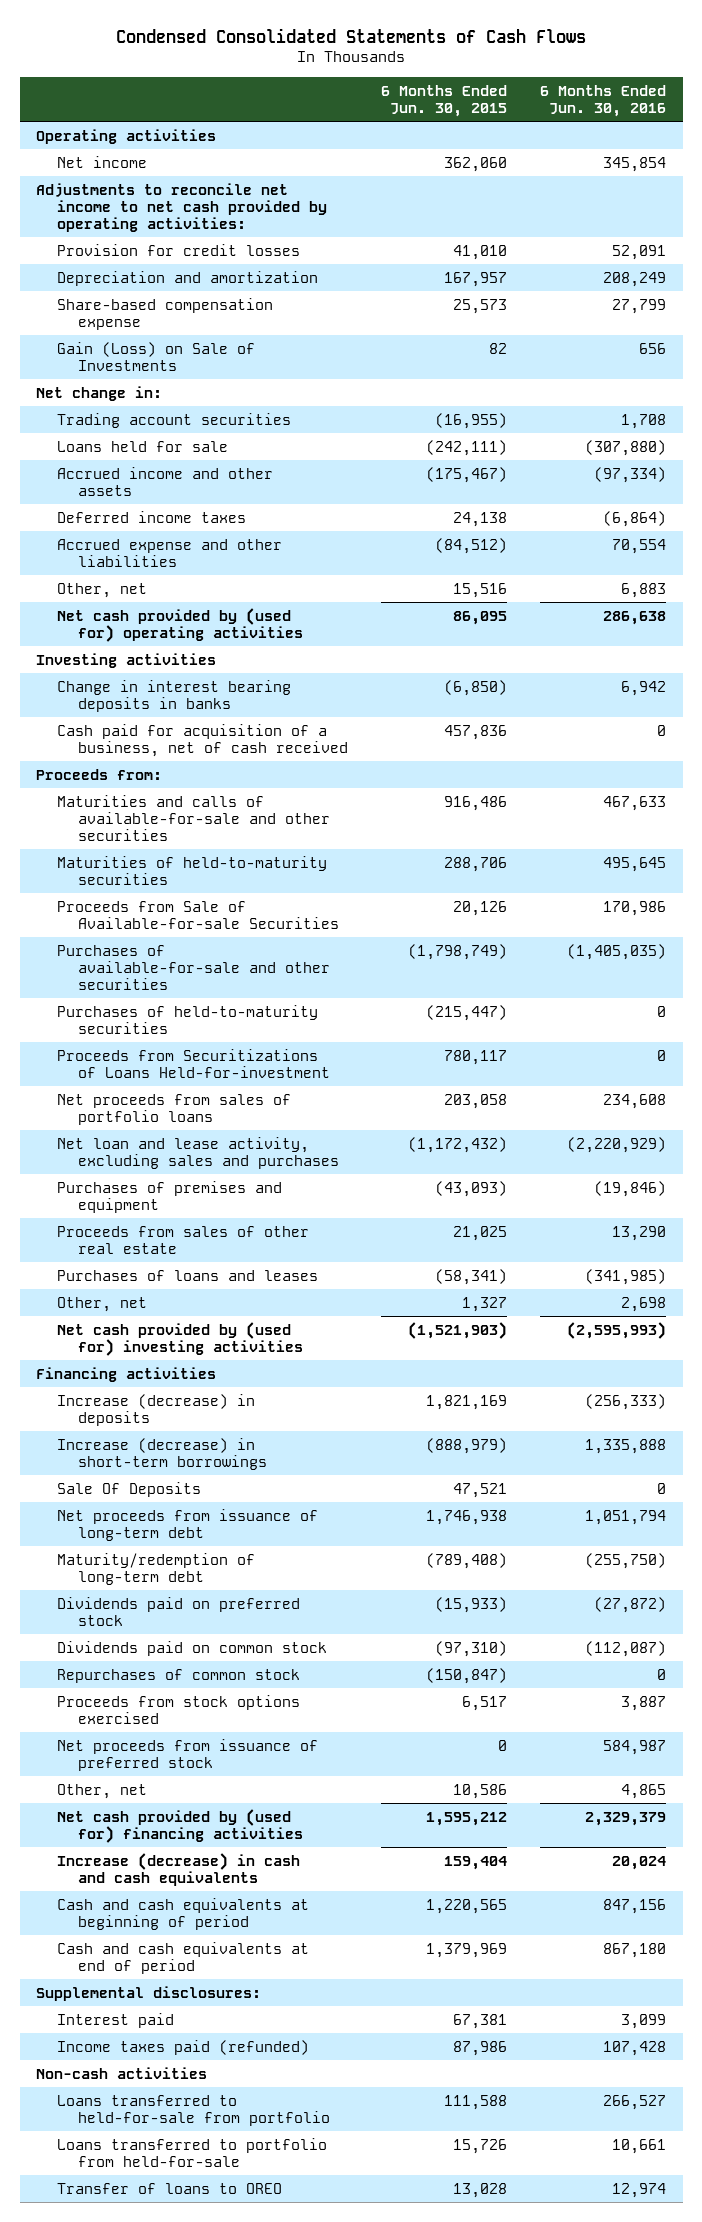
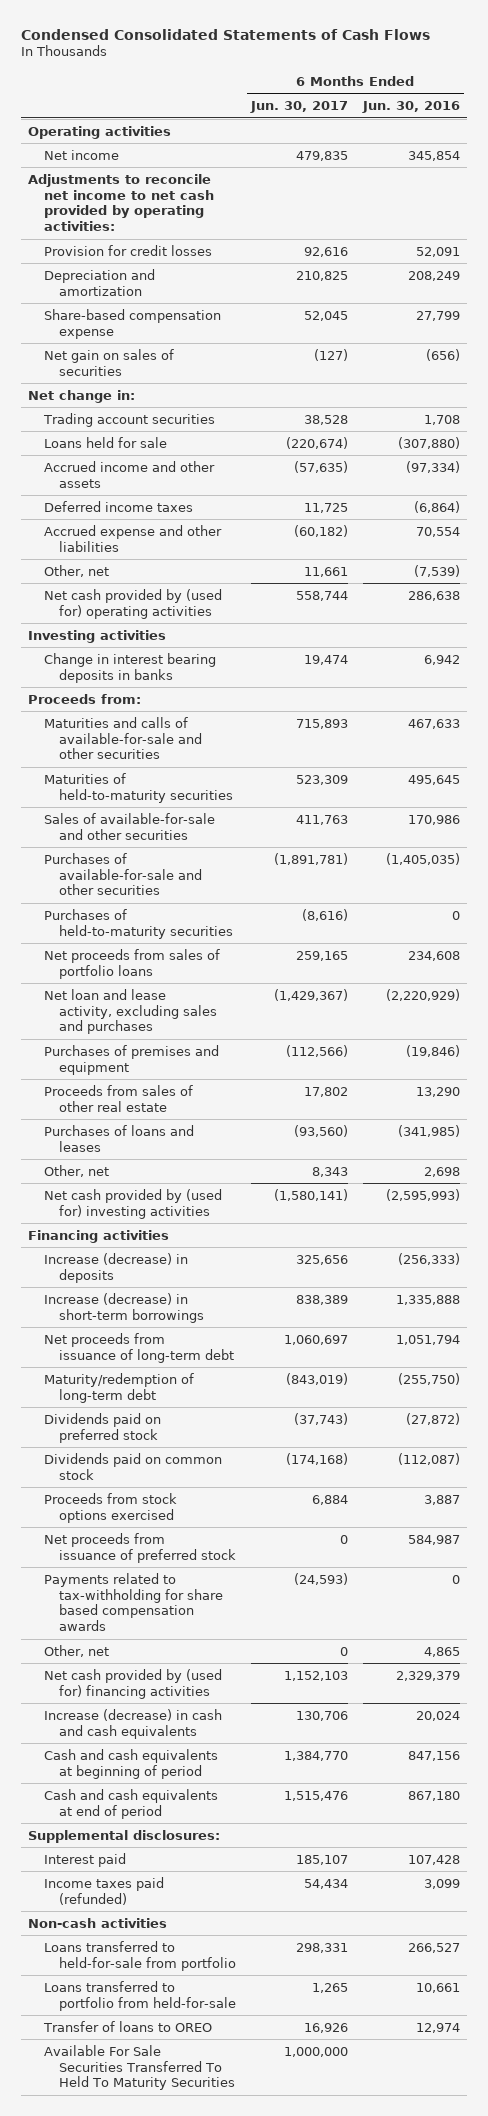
[381,84,508,117] 6 Months Ended Jun. 30, 2015 -> none
none -> [249,101,348,114] Jun. 30, 2017
[57,341,256,371] Gain (Loss) on Sale of Investments -> [43,348,174,376] Net gain on sales of securities
[639,342,667,354] 656 -> [425,348,460,361] (656)
[621,582,667,598] 6,883 -> [413,564,460,577] (7,539)
[57,723,349,757] Cash paid for acquisition of a business, net of cash received -> none
[57,900,340,929] Proceeds from Sale of Available-for-sale Securities -> [43,812,215,840] Sales of available-for-sale and other securities
[57,1048,331,1078] Proceeds from Securitizations of Loans Held-for-investment -> none
[57,1481,202,1497] Sale Of Deposits -> none
[57,1668,301,1683] Repurchases of common stock -> none
none -> [43,1572,223,1632] Payments related to tax-withholding for share based compensation awards
[621,2013,667,2029] 3,099 -> [407,1854,460,1865] 107,428
[603,2040,667,2056] 107,428 -> [423,1878,460,1889] 3,099
none -> [43,2044,235,2091] Available For Sale Securities Transferred To Held To Maturity Securities

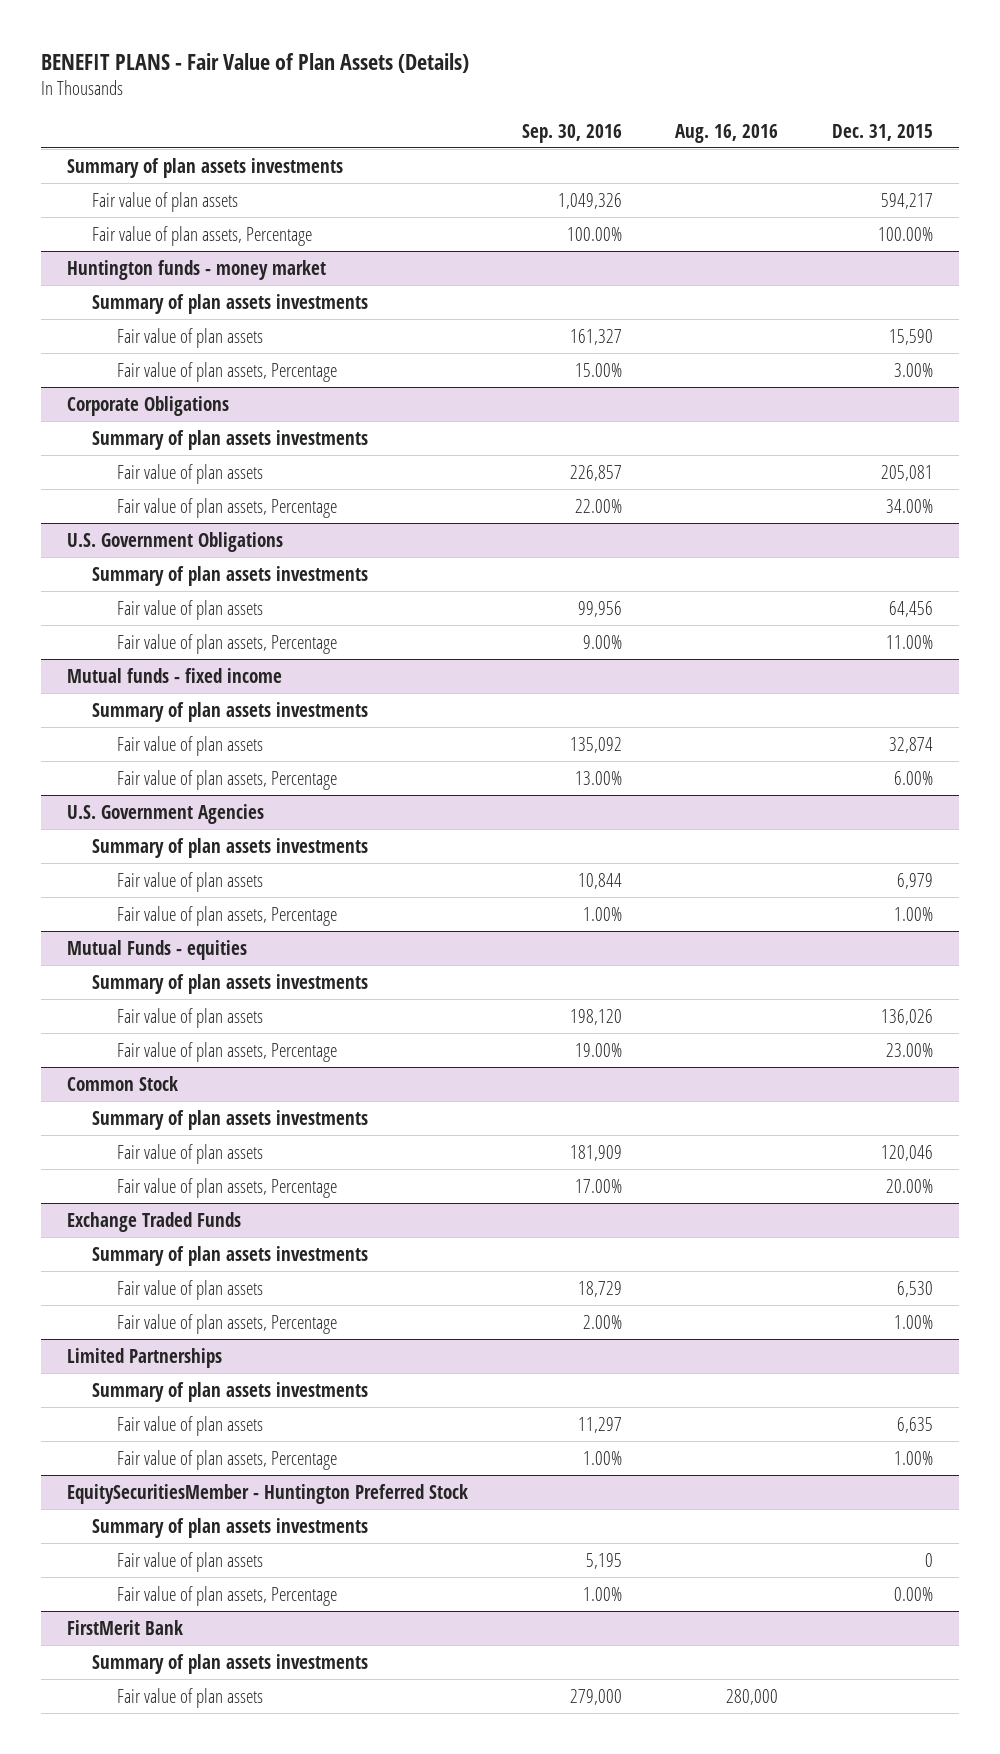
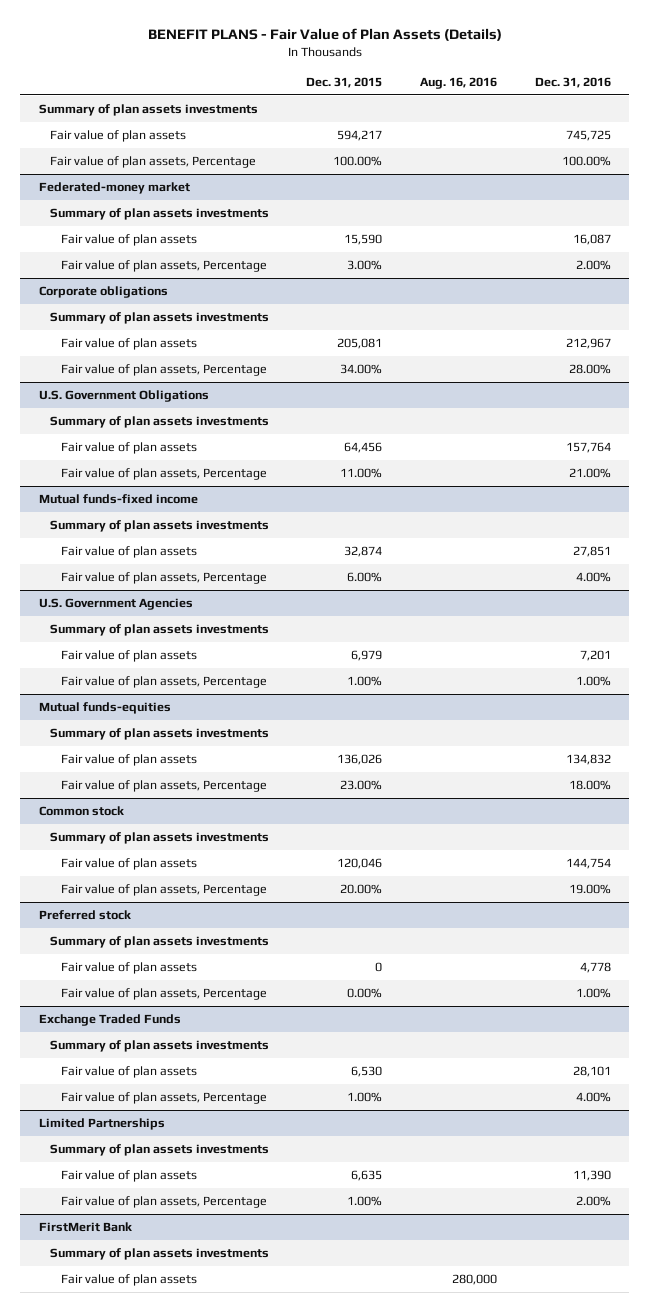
[521,123,622,143] Sep. 30, 2016 -> none
none -> [534,76,611,88] Dec. 31, 2016
[67,259,327,280] Huntington funds - money market -> [38,181,190,194] Federated-money market
[67,395,230,416] Corporate Obligations -> [38,285,168,298] Corporate obligations
[67,667,283,683] Mutual funds - fixed income -> [38,493,198,504] Mutual funds-fixed income
[67,939,248,960] Mutual Funds - equities -> [38,701,171,714] Mutual funds-equities
[67,1075,179,1091] Common Stock -> [38,805,124,816] Common stock
none -> [38,909,131,920] Preferred stock
none -> [49,935,269,948] Summary of plan assets investments
none -> [61,961,198,974] Fair value of plan assets
none -> [61,987,268,1000] Fair value of plan assets, Percentage
[67,1483,469,1504] EquitySecuritiesMember - Huntington Preferred Stock -> none
[91,1517,368,1538] Summary of plan assets investments -> none
[116,1551,263,1572] Fair value of plan assets -> none
[116,1585,337,1606] Fair value of plan assets, Percentage -> none

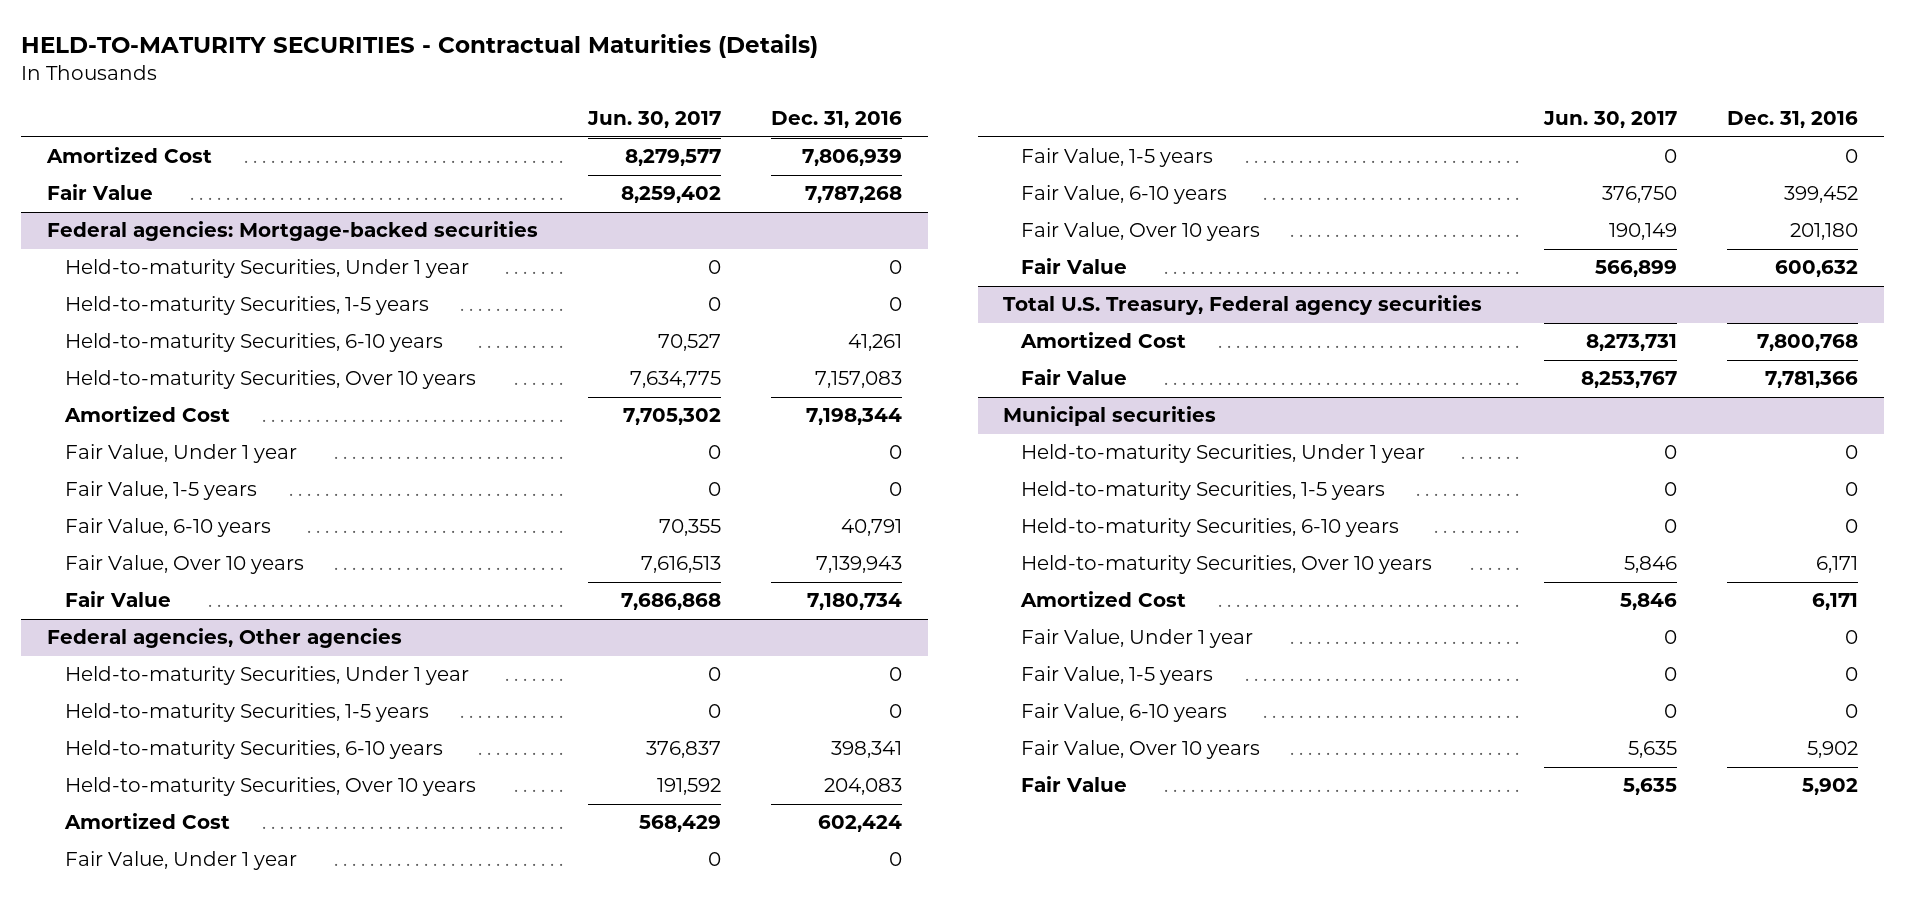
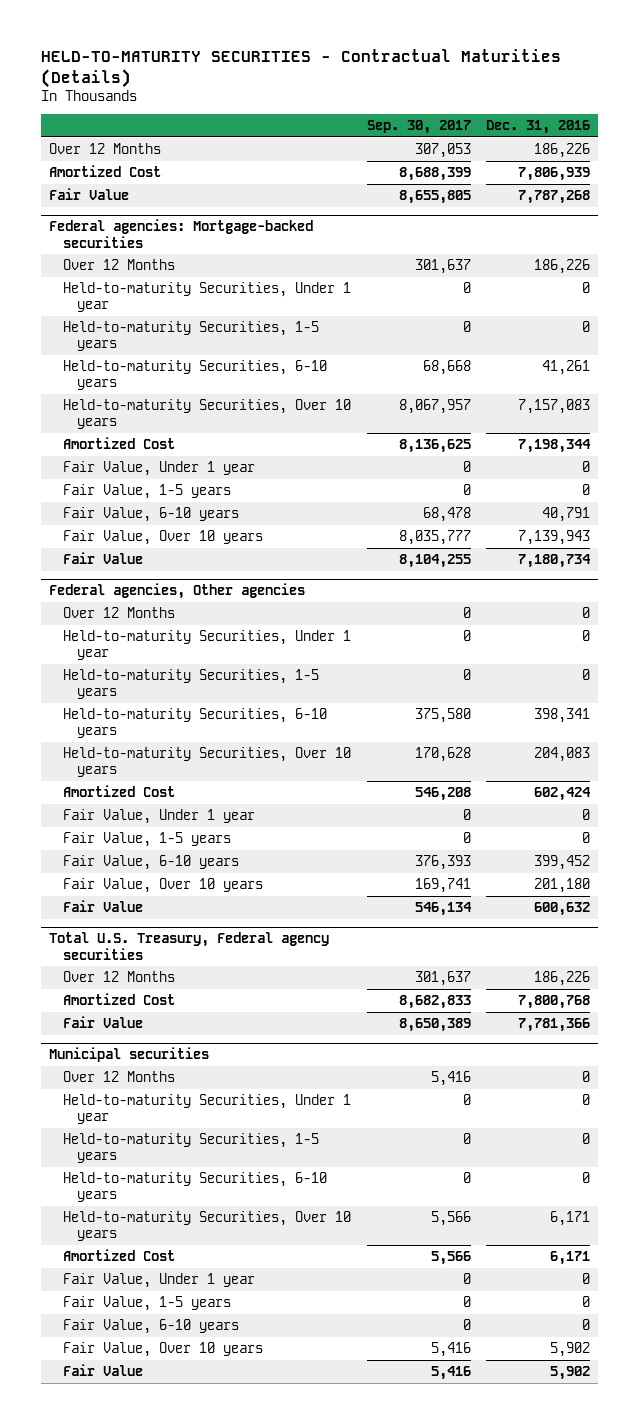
[587,111,722,129] Jun. 30, 2017 -> none
none -> [366,119,471,134] Sep. 30, 2017
none -> [49,143,162,155] Over 12 Months
none -> [63,259,176,271] Over 12 Months
none -> [63,607,176,619] Over 12 Months
none -> [63,971,176,983] Over 12 Months
none -> [63,1071,176,1083] Over 12 Months

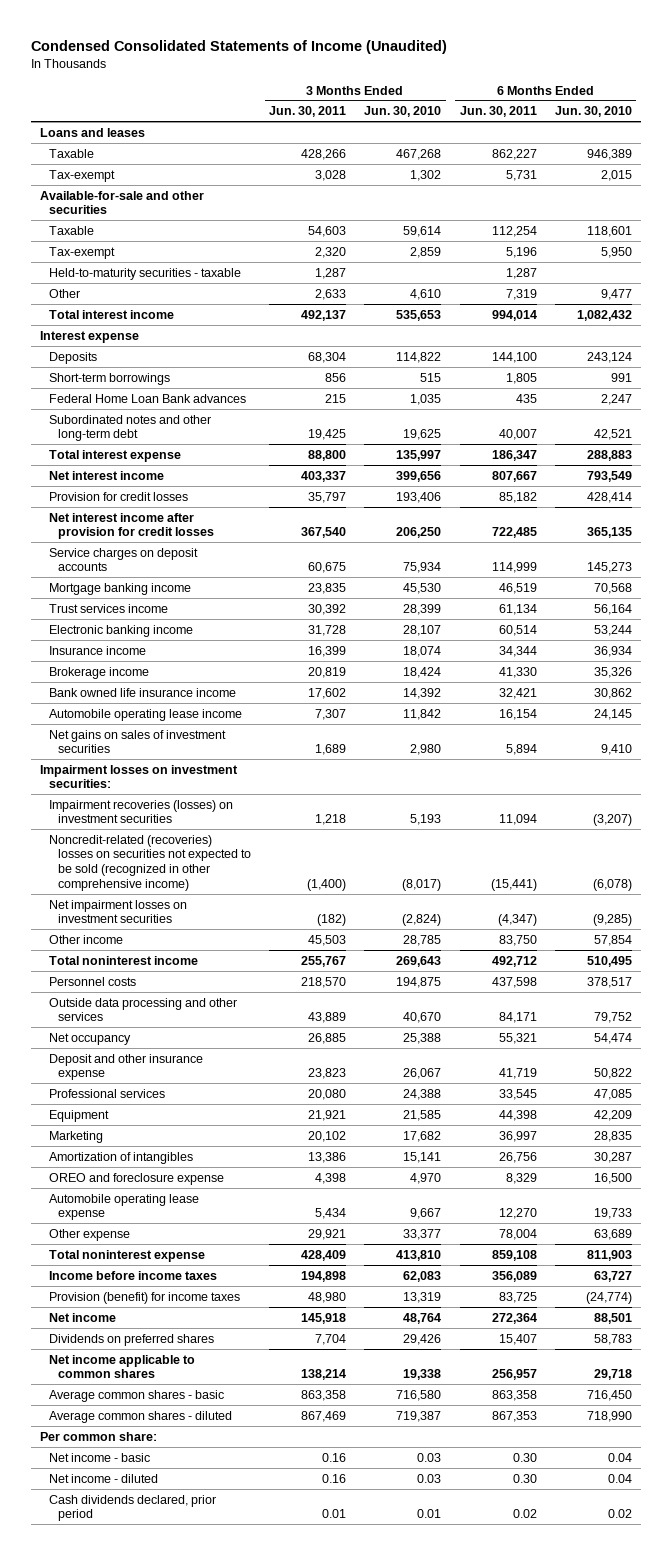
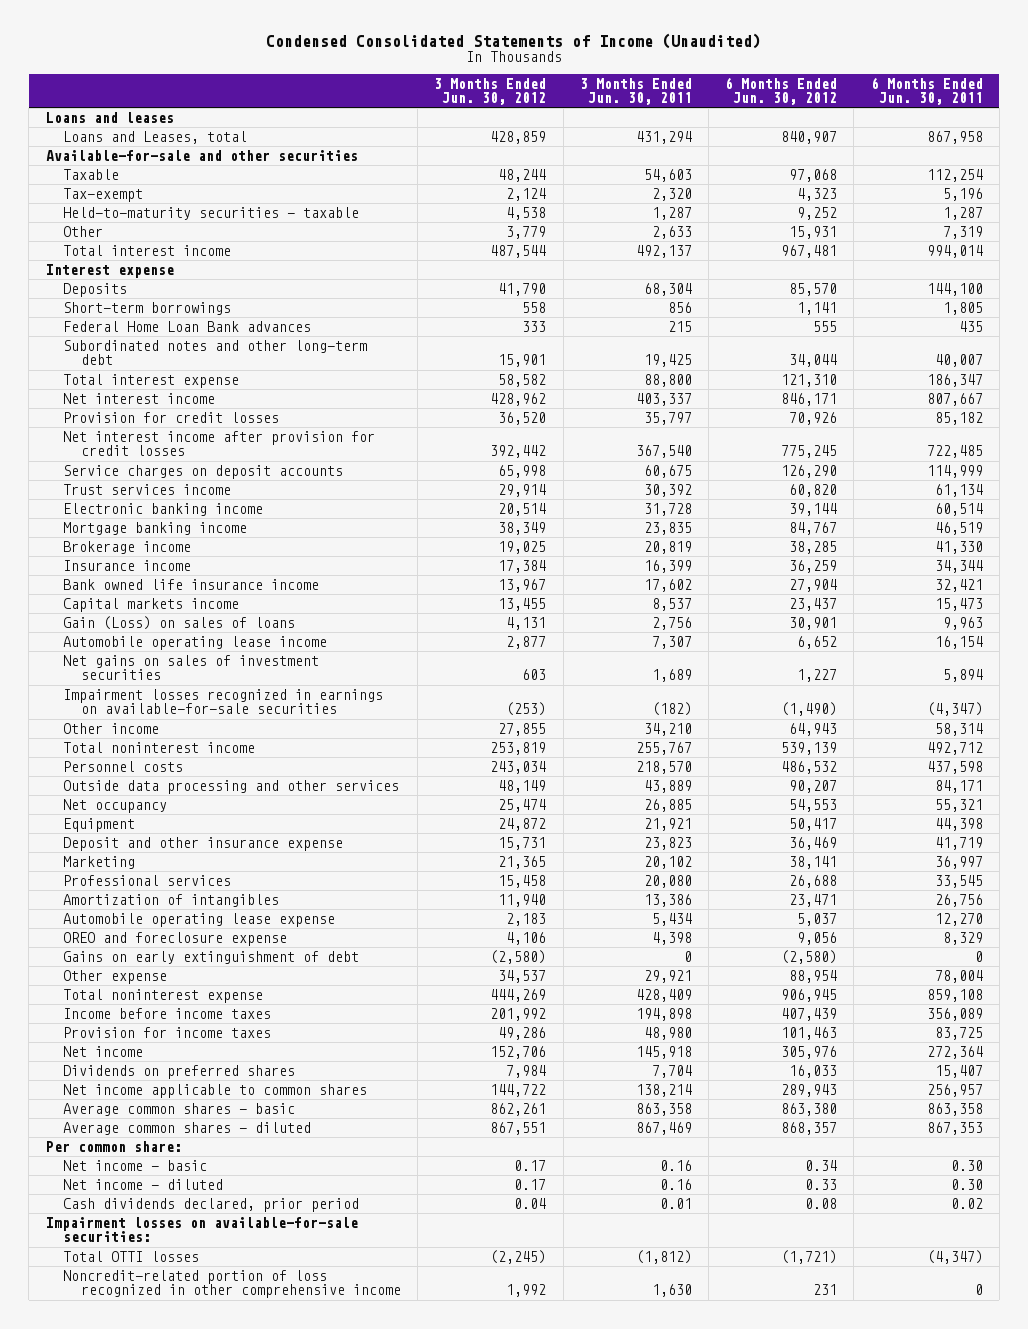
[364,106,442,118] Jun. 30, 2010 -> none
[554,106,632,118] Jun. 30, 2010 -> none
none -> [434,77,547,106] 3 Months Ended Jun. 30, 2012
none -> [725,76,838,106] 6 Months Ended Jun. 30, 2012
[49,148,95,158] Taxable -> none
[49,169,116,182] Tax-exempt -> none
none -> [63,130,248,144] Loans and Leases, total
[49,582,192,595] Mortgage banking income -> [63,521,248,535] Mortgage banking income
[49,645,147,655] Insurance income -> [63,559,192,571] Insurance income
none -> [63,597,240,612] Capital markets income
none -> [63,615,296,630] Gain (Loss) on sales of loans
[40,764,239,789] Impairment losses on investment securities: -> none
[49,799,234,824] Impairment recoveries (losses) on investment securities -> none
[49,834,251,891] Noncredit-related (recoveries) losses on securities not expected to be sold (recognized in other comprehensive income) -> none
[49,899,188,924] Net impairment losses on investment securities -> [63,688,384,715] Impairment losses recognized in earnings on available-for-sale securities
[308,934,347,946] 45,503 -> [643,722,692,736] 34,210
[498,934,537,946] 83,750 -> [934,722,983,736] 58,314
[49,1053,204,1081] Deposit and other insurance expense -> [63,836,344,851] Deposit and other insurance expense
[49,1088,166,1098] Professional services -> [63,874,232,886] Professional services
[49,1172,225,1185] OREO and foreclosure expense -> [63,931,288,946] OREO and foreclosure expense
none -> [63,950,360,964] Gains on early extinguishment of debt
[49,1291,241,1304] Provision (benefit) for income taxes -> [63,1026,272,1038] Provision for income taxes
none -> [45,1216,358,1243] Impairment losses on available-for-sale securities:
none -> [63,1250,200,1262] Total OTTI losses
none -> [63,1269,401,1299] Noncredit-related portion of loss recognized in other comprehensive income

